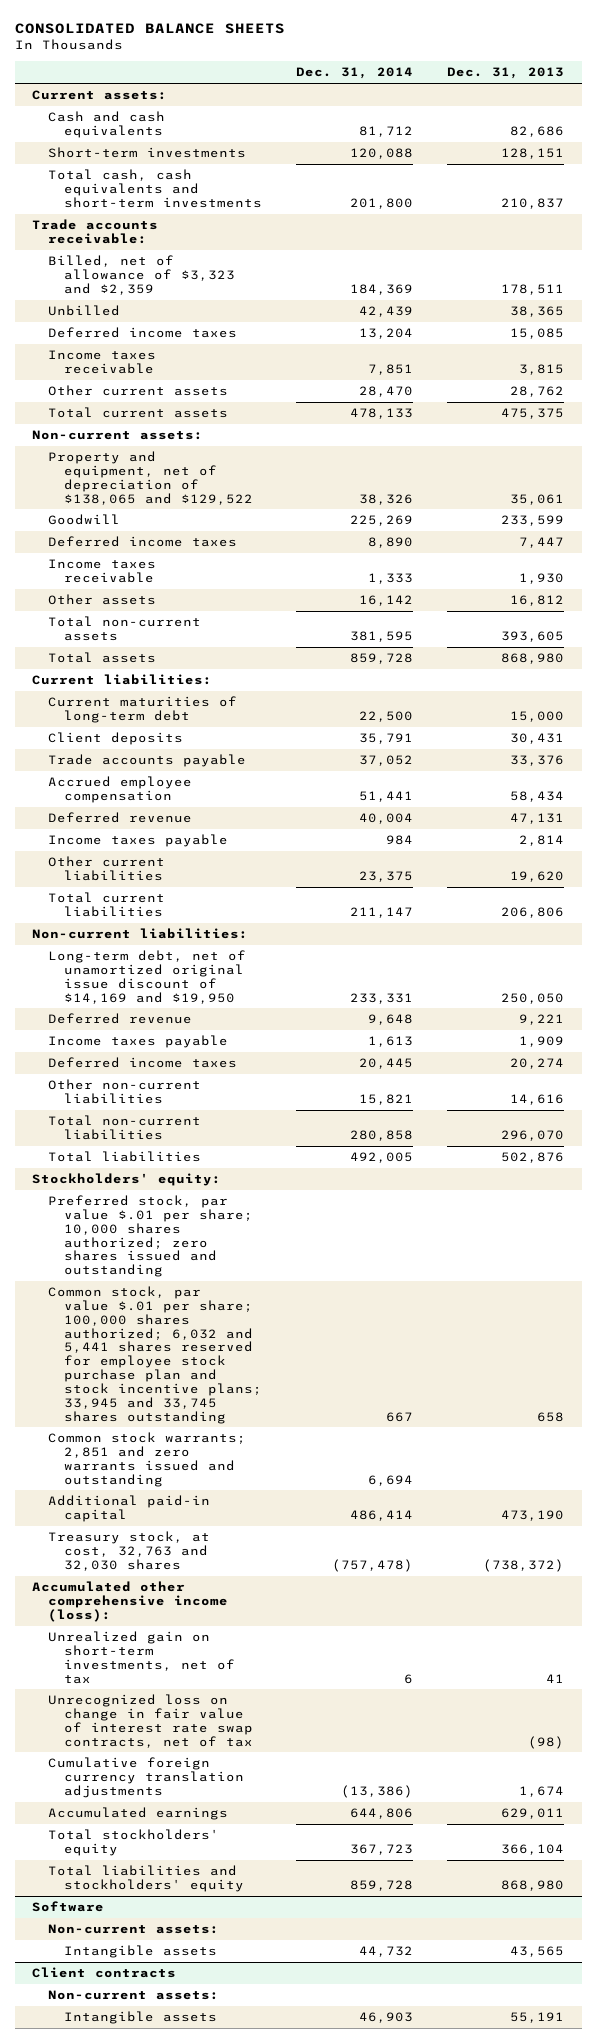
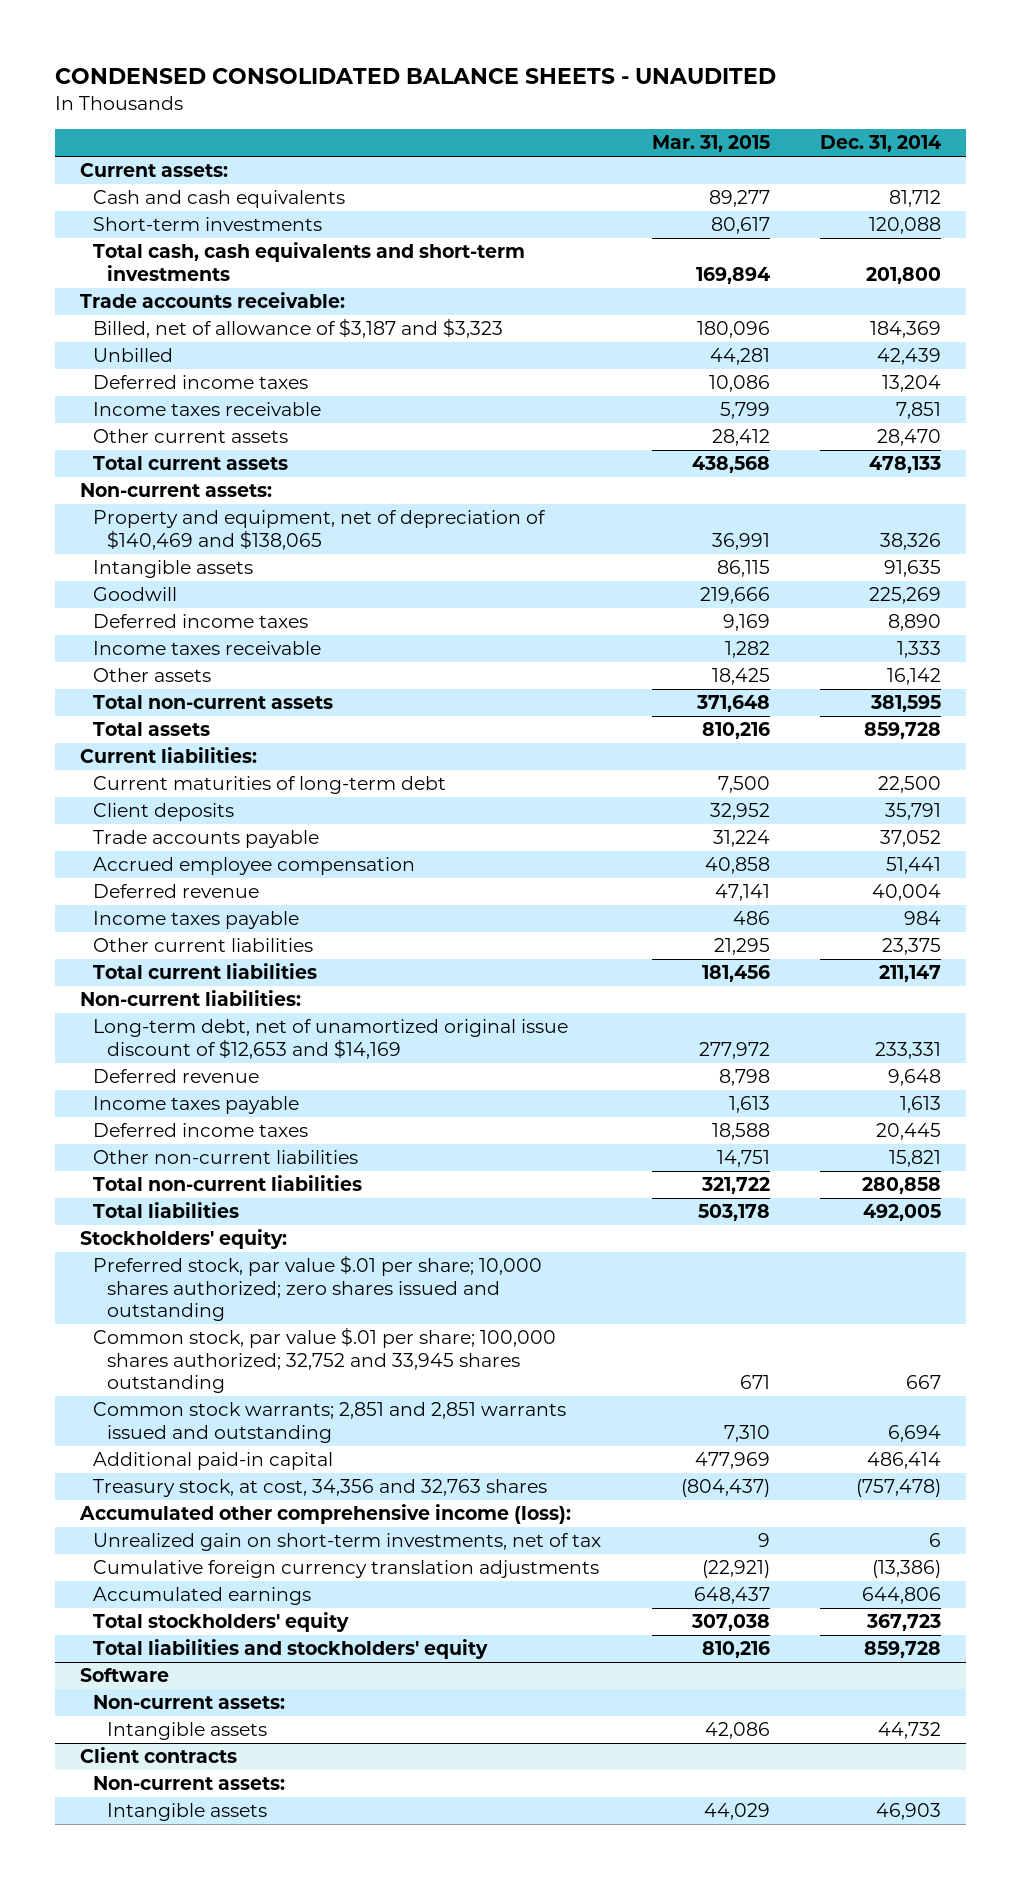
[14,23,285,35] CONSOLIDATED BALANCE SHEETS -> [54,68,776,85] CONDENSED CONSOLIDATED BALANCE SHEETS - UNAUDITED
[447,67,565,80] Dec. 31, 2013 -> none
none -> [651,135,770,153] Mar. 31, 2015
[47,255,235,295] Billed, net of allowance of $3,323 and $2,359 -> [93,318,504,339] Billed, net of allowance of $3,187 and $3,323
[47,451,253,505] Property and equipment, net of depreciation of $138,065 and $129,522 -> [93,510,547,550] Property and equipment, net of depreciation of $140,469 and $138,065
none -> [93,560,254,579] Intangible assets
[47,950,246,1004] Long-term debt, net of unamortized original issue discount of $14,169 and $19,950 -> [93,1019,569,1059] Long-term debt, net of unamortized original issue discount of $12,653 and $14,169
[47,1286,262,1424] Common stock, par value $.01 per share; 100,000 shares authorized; 6,032 and 5,441 shares reserved for employee stock purchase plan and stock incentive plans; 33,945 and 33,745 shares outstanding -> [93,1327,557,1394] Common stock, par value $.01 per share; 100,000 shares authorized; 32,752 and 33,945 shares outstanding
[47,1432,246,1487] Common stock warrants; 2,851 and zero warrants issued and outstanding -> [93,1402,567,1443] Common stock warrants; 2,851 and 2,851 warrants issued and outstanding
[47,1531,210,1571] Treasury stock, at cost, 32,763 and 32,030 shares -> [93,1479,548,1498] Treasury stock, at cost, 34,356 and 32,763 shares
[47,1694,253,1748] Unrecognized loss on change in fair value of interest rate swap contracts, net of tax -> none

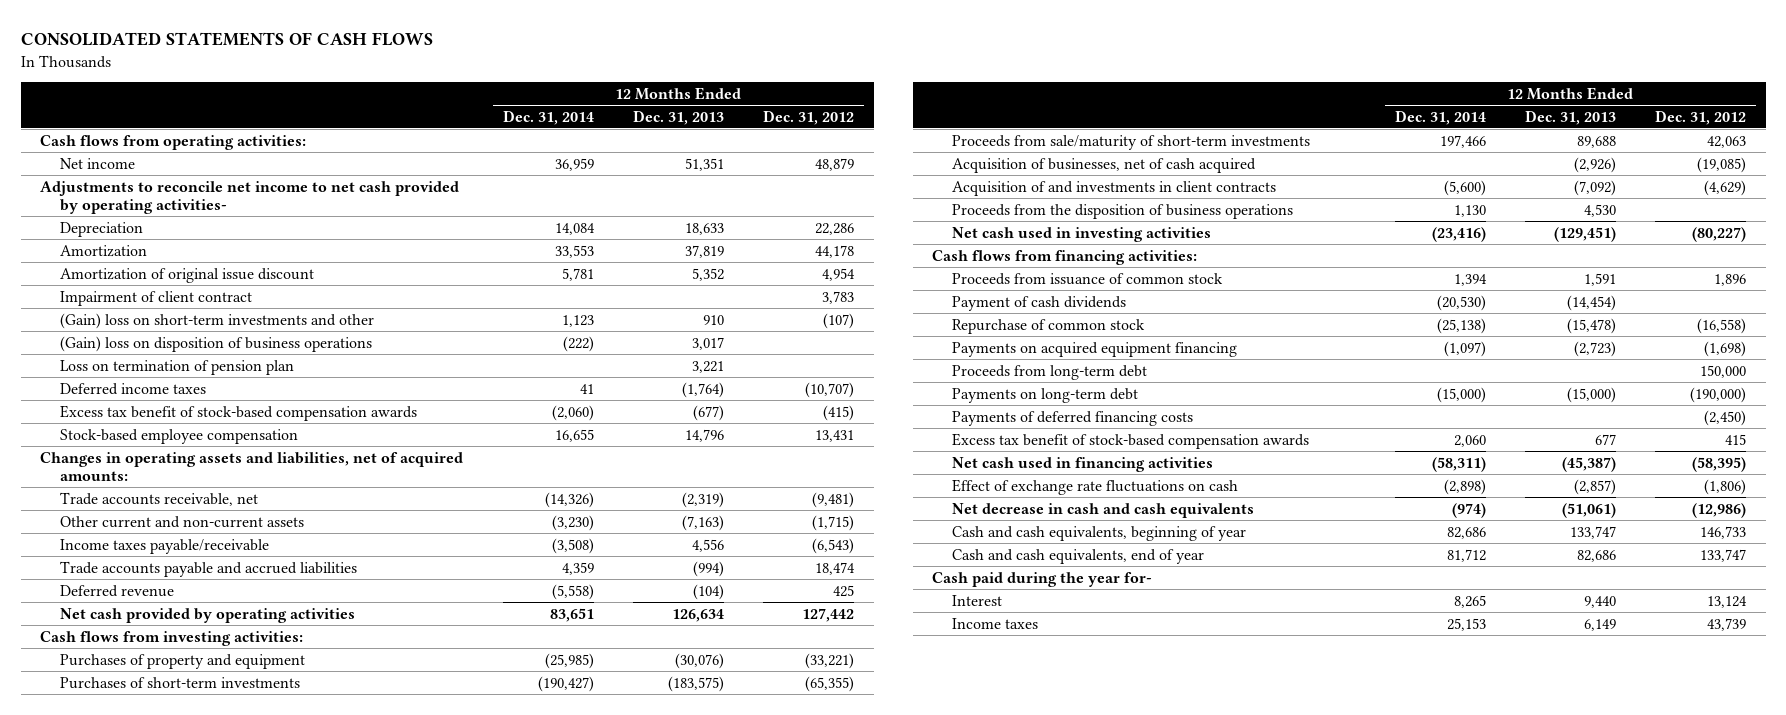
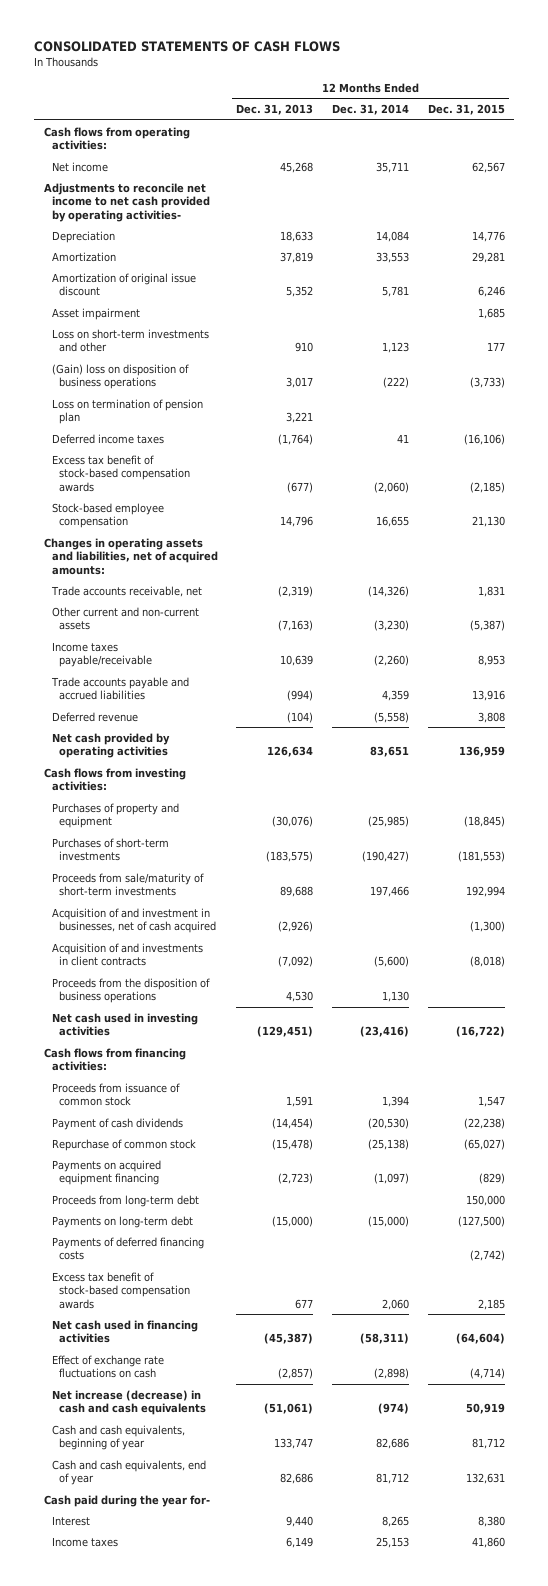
[762,109,854,125] Dec. 31, 2012 -> none
none -> [427,104,505,116] Dec. 31, 2015
[554,157,594,171] 36,959 -> [376,161,410,173] 35,711
[684,157,724,171] 51,351 -> [280,161,314,173] 45,268
[59,290,252,306] Impairment of client contract -> [51,307,140,320] Asset impairment
[59,312,374,329] (Gain) loss on short-term investments and other -> [51,328,209,353] Loss on short-term investments and other
[551,537,594,554] (3,508) -> [374,655,410,667] (2,260)
[691,538,724,552] 4,556 -> [280,655,314,667] 10,639
[951,157,1256,173] Acquisition of businesses, net of cash acquired -> [51,907,217,934] Acquisition of and investment in businesses, net of cash acquired
[951,502,1254,518] Net decrease in cash and cash equivalents -> [51,1389,207,1416] Net increase (decrease) in cash and cash equivalents

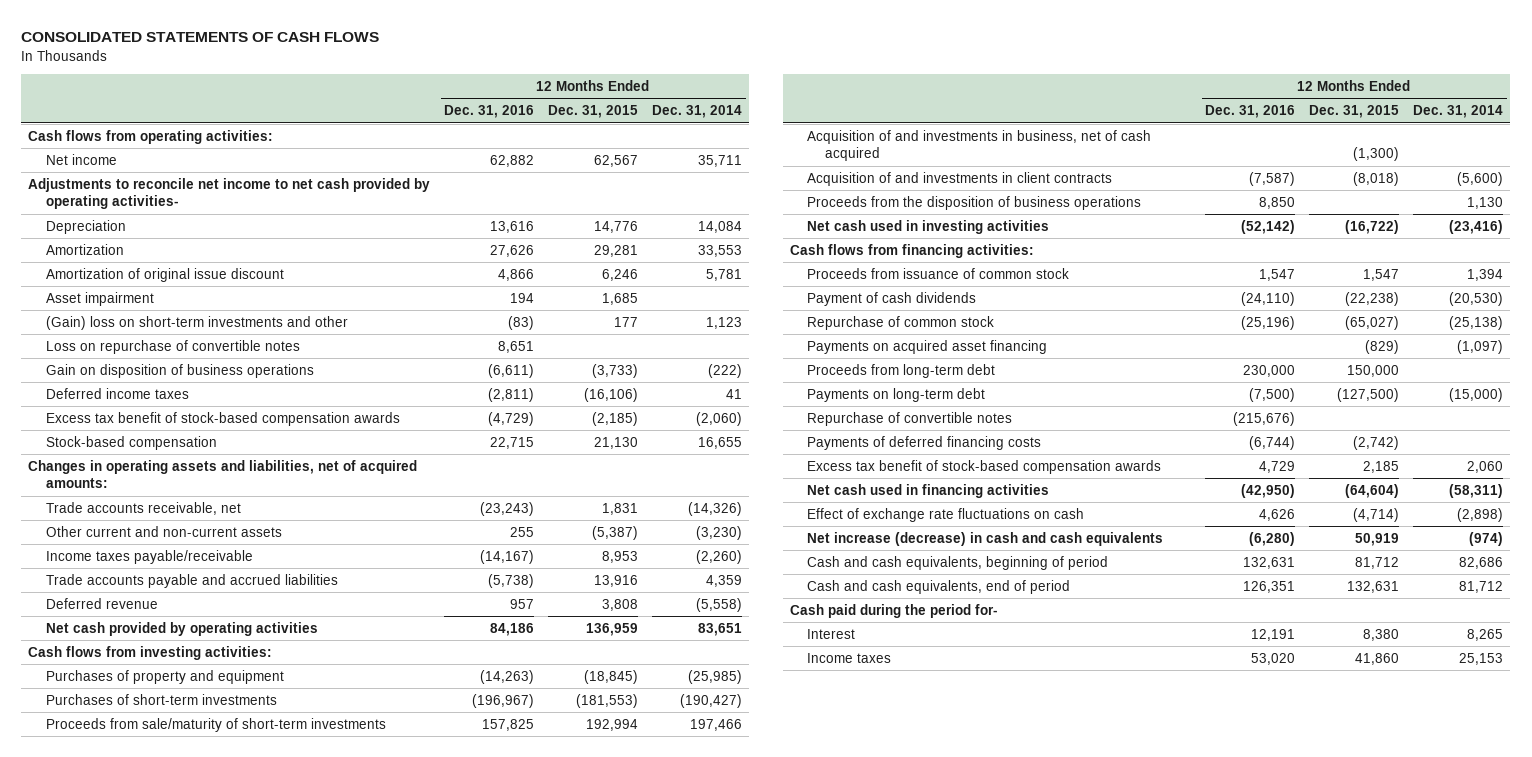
[236,104,314,116] Dec. 31, 2013 -> none
none -> [444,105,535,119] Dec. 31, 2016
[51,398,203,425] Loss on termination of pension plan -> none
[51,328,209,353] Loss on short-term investments and other -> [46,315,349,330] (Gain) loss on short-term investments and other
none -> [46,339,301,354] Loss on repurchase of convertible notes
[51,363,189,390] (Gain) loss on disposition of business operations -> [46,363,315,378] Gain on disposition of business operations
[51,502,164,529] Stock-based employee compensation -> [46,435,218,450] Stock-based compensation
[51,907,217,934] Acquisition of and investment in businesses, net of cash acquired -> [807,129,1152,162] Acquisition of and investments in business, net of cash acquired
[51,1159,161,1186] Payments on acquired equipment financing -> [807,339,1048,354] Payments on acquired asset financing
none -> [807,411,1013,426] Repurchase of convertible notes
[51,1424,185,1451] Cash and cash equivalents, beginning of year -> [807,555,1109,570] Cash and cash equivalents, beginning of period
[51,1459,206,1486] Cash and cash equivalents, end of year -> [807,579,1071,594] Cash and cash equivalents, end of period
[43,1494,210,1507] Cash paid during the year for- -> [789,603,998,618] Cash paid during the period for-

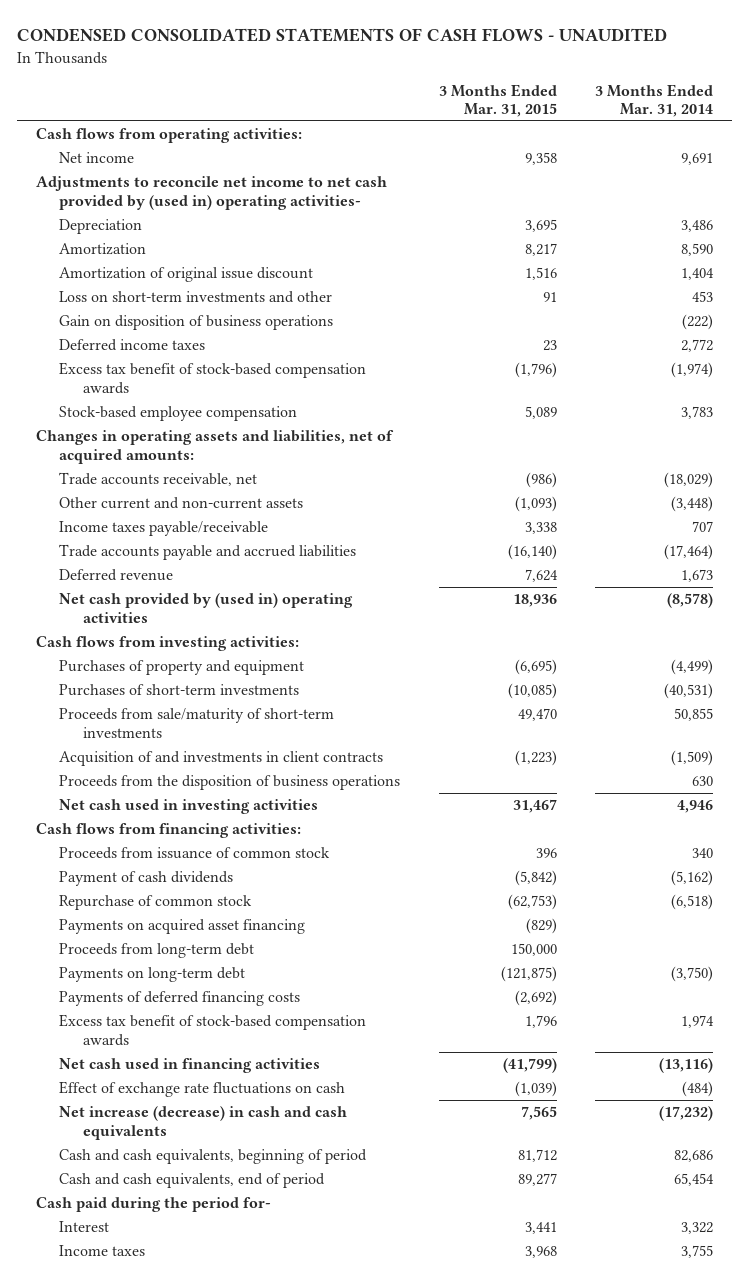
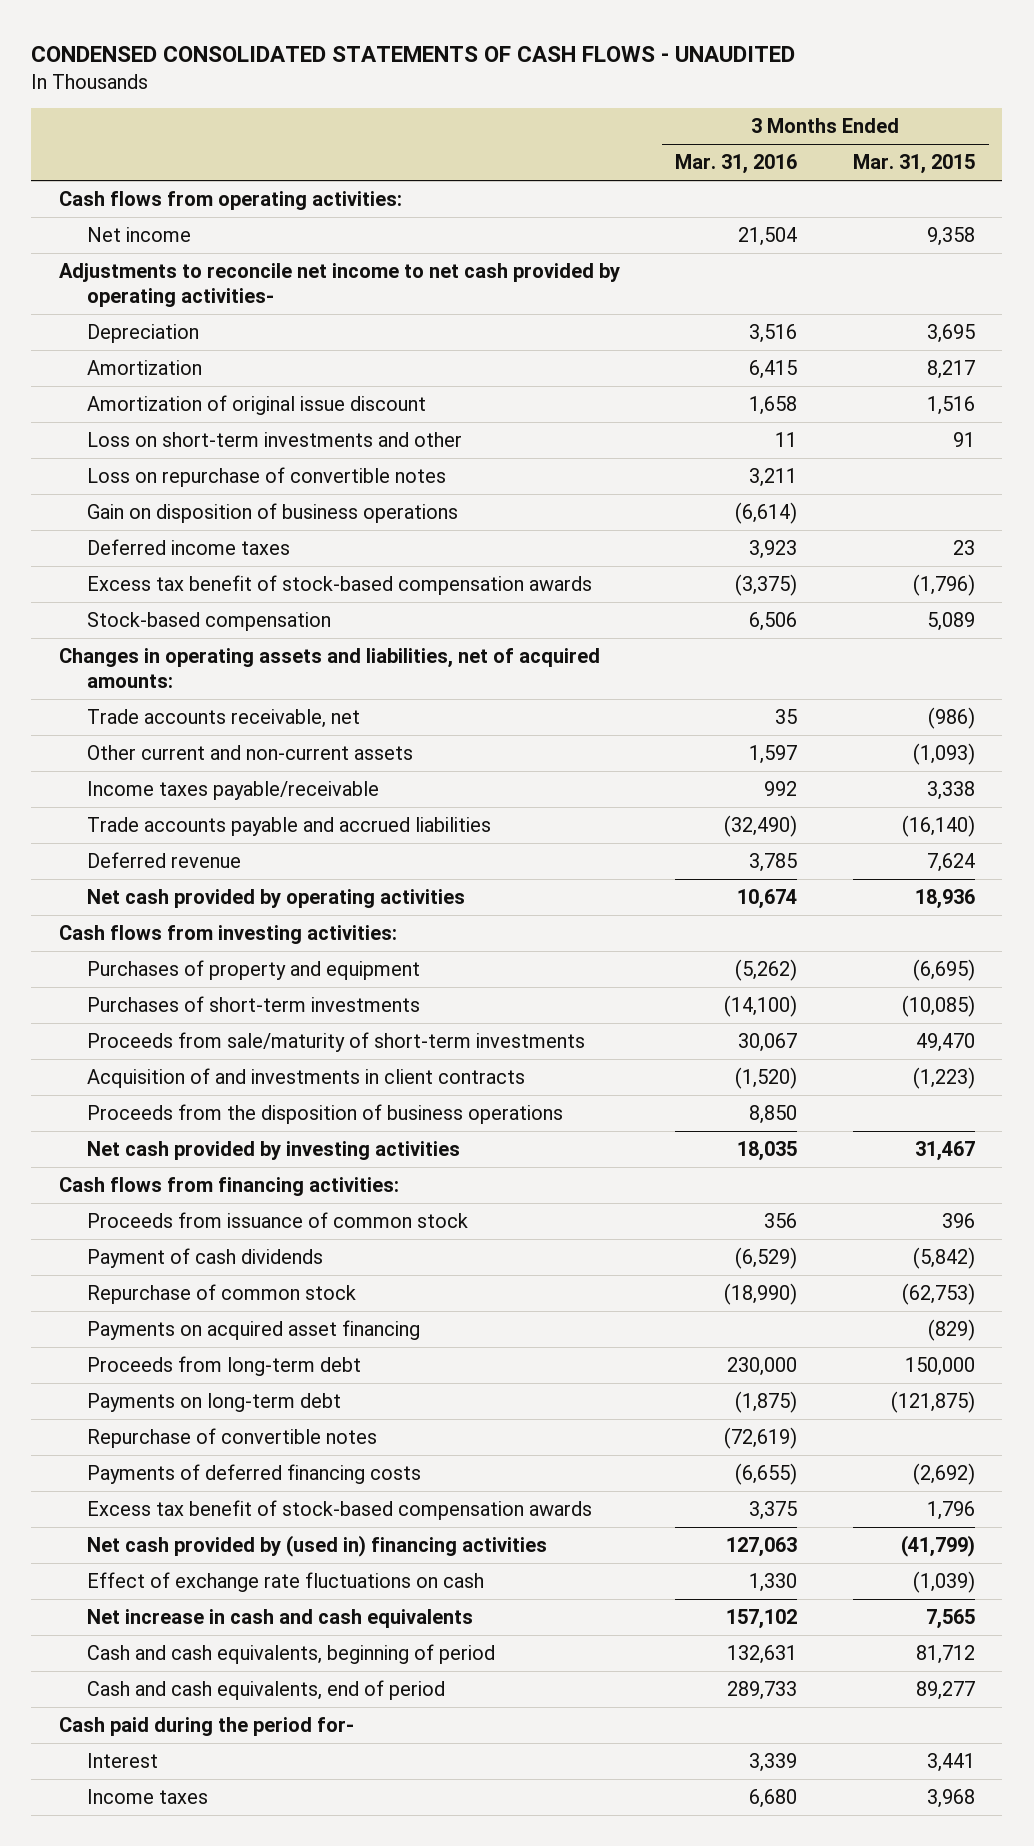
[594,83,713,118] 3 Months Ended Mar. 31, 2014 -> none
none -> [675,154,798,175] Mar. 31, 2016
[35,176,387,210] Adjustments to reconcile net income to net cash provided by (used in) operating activities- -> [59,262,621,307] Adjustments to reconcile net income to net cash provided by operating activities-
none -> [86,466,446,487] Loss on repurchase of convertible notes
[59,406,298,422] Stock-based employee compensation -> [86,611,331,631] Stock-based compensation
[59,593,354,623] Net cash provided by (used in) operating activities -> [86,888,465,908] Net cash provided by operating activities
[59,799,319,815] Net cash used in investing activities -> [86,1140,460,1160] Net cash provided by investing activities
none -> [86,1427,377,1448] Repurchase of convertible notes
[59,1058,321,1074] Net cash used in financing activities -> [86,1534,547,1557] Net cash provided by (used in) financing activities
[59,1106,348,1140] Net increase (decrease) in cash and cash equivalents -> [86,1608,473,1628] Net increase in cash and cash equivalents

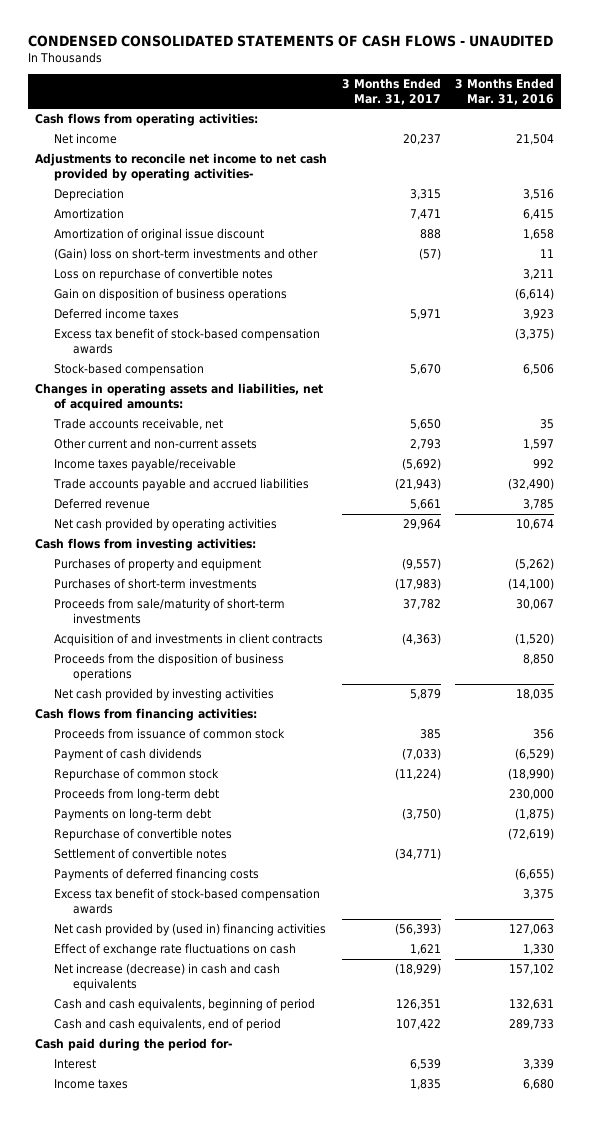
[852,154,975,175] Mar. 31, 2015 -> none
none -> [341,77,441,105] 3 Months Ended Mar. 31, 2017
[86,431,462,447] Loss on short-term investments and other -> [53,248,318,261] (Gain) loss on short-term investments and other
[86,1319,420,1340] Payments on acquired asset financing -> none
none -> [53,848,227,860] Settlement of convertible notes
[86,1608,473,1628] Net increase in cash and cash equivalents -> [53,963,280,992] Net increase (decrease) in cash and cash equivalents

